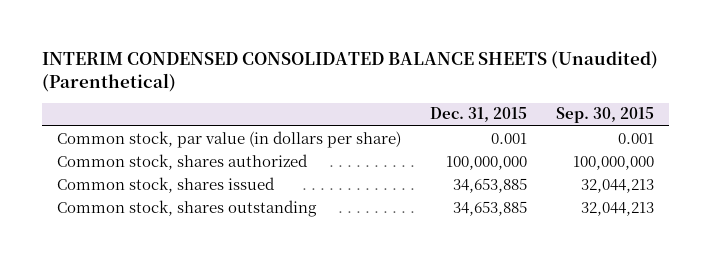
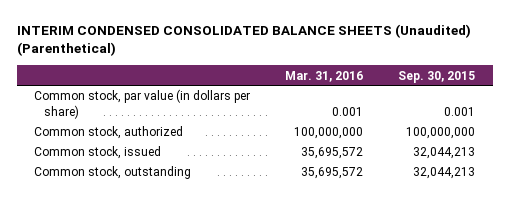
[430,107,528,123] Dec. 31, 2015 -> none
none -> [285,70,364,82] Mar. 31, 2016
[56,153,308,170] Common stock, shares authorized -> [34,126,184,140] Common stock, authorized
[56,176,275,193] Common stock, shares issued -> [34,146,162,160] Common stock, issued
[56,199,317,217] Common stock, shares outstanding -> [34,166,192,180] Common stock, outstanding

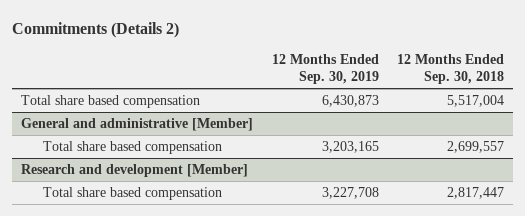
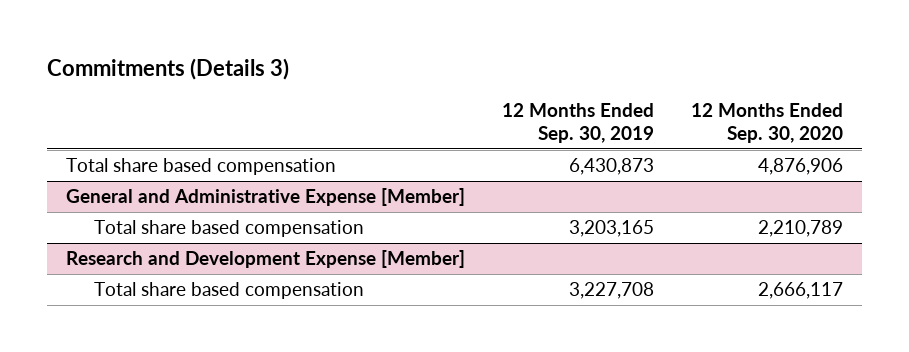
[12,22,180,39] Commitments (Details 2) -> [47,58,290,81] Commitments (Details 3)
[396,54,504,85] 12 Months Ended Sep. 30, 2018 -> none
none -> [691,103,844,143] 12 Months Ended Sep. 30, 2020
[21,118,254,132] General and administrative [Member] -> [65,188,465,207] General and Administrative Expense [Member]
[21,164,249,178] Research and development [Member] -> [65,250,465,269] Research and Development Expense [Member]

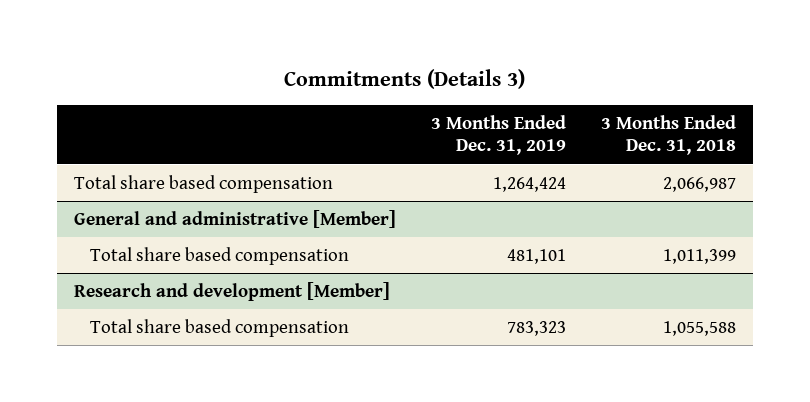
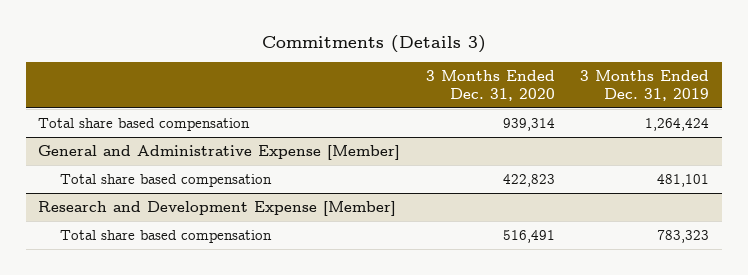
[600,115,736,156] 3 Months Ended Dec. 31, 2018 -> none
none -> [425,70,555,101] 3 Months Ended Dec. 31, 2020
[74,210,397,229] General and administrative [Member] -> [38,144,401,160] General and Administrative Expense [Member]
[74,282,391,302] Research and development [Member] -> [38,200,397,216] Research and Development Expense [Member]

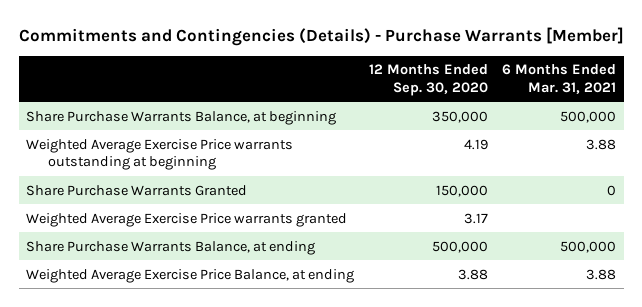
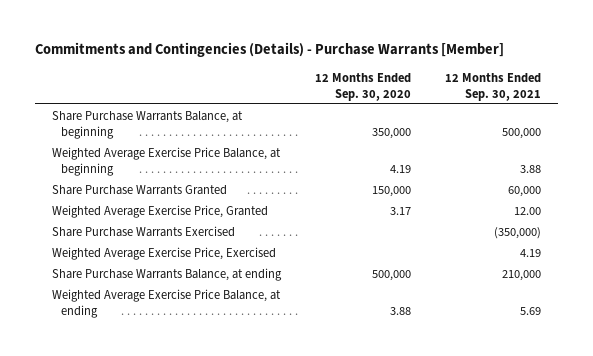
[502,64,617,94] 6 Months Ended Mar. 31, 2021 -> none
none -> [445,72,542,101] 12 Months Ended Sep. 30, 2021
[25,138,293,171] Weighted Average Exercise Price warrants outstanding at beginning -> [51,146,281,176] Weighted Average Exercise Price Balance, at beginning
[25,212,347,227] Weighted Average Exercise Price warrants granted -> [51,204,268,218] Weighted Average Exercise Price, Granted
none -> [51,225,235,237] Share Purchase Warrants Exercised
none -> [51,246,276,260] Weighted Average Exercise Price, Exercised

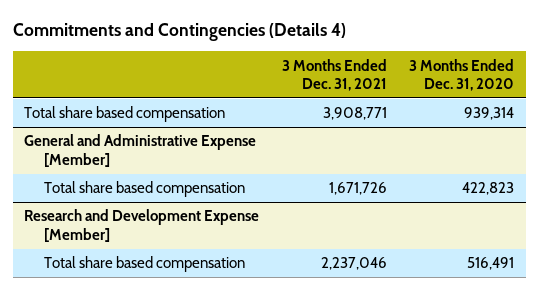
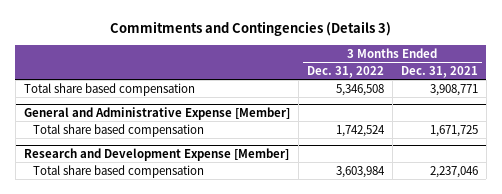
[12,23,346,42] Commitments and Contingencies (Details 4) -> [109,21,391,37] Commitments and Contingencies (Details 3)
[409,58,515,92] 3 Months Ended Dec. 31, 2020 -> none
none -> [306,65,384,78] Dec. 31, 2022
[328,182,387,196] 1,671,726 -> [429,124,478,137] 1,671,725

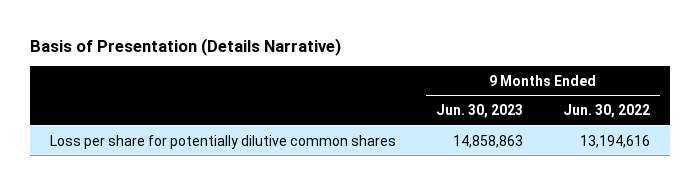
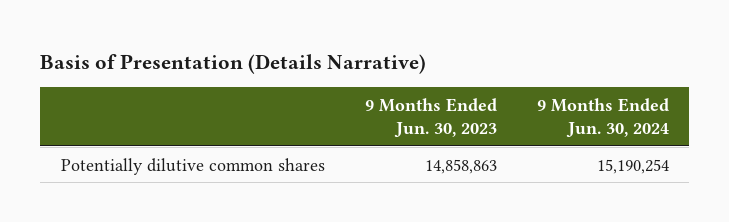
[562,104,650,119] Jun. 30, 2022 -> none
none -> [536,97,669,138] 9 Months Ended Jun. 30, 2024
[50,134,397,149] Loss per share for potentially dilutive common shares -> [60,157,325,175] Potentially dilutive common shares

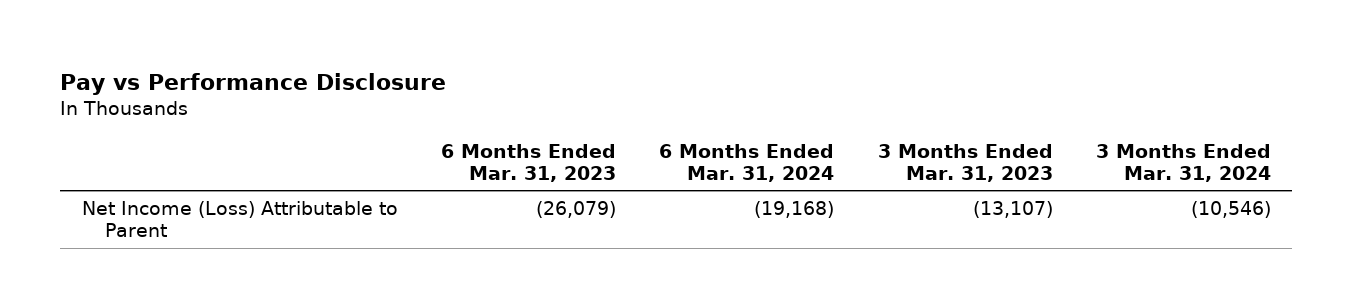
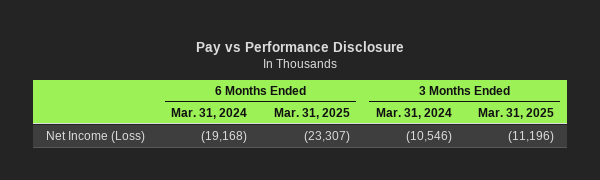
[441,143,617,183] 6 Months Ended Mar. 31, 2023 -> none
[877,143,1053,183] 3 Months Ended Mar. 31, 2023 -> none
none -> [273,107,350,119] Mar. 31, 2025
none -> [477,107,554,119] Mar. 31, 2025
[82,201,399,238] Net Income (Loss) Attributable to Parent -> [46,131,146,144] Net Income (Loss)

